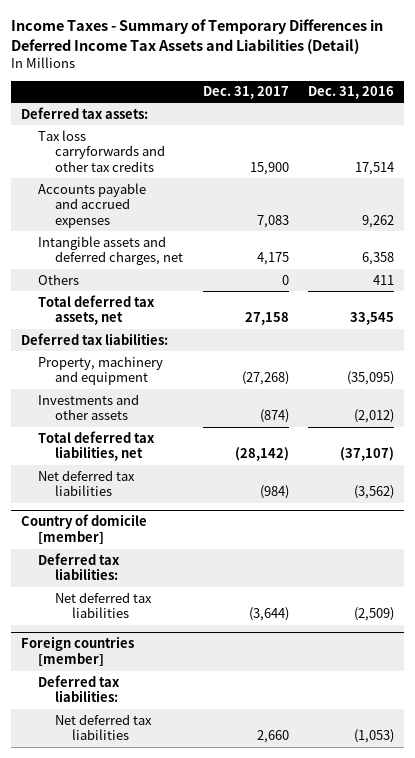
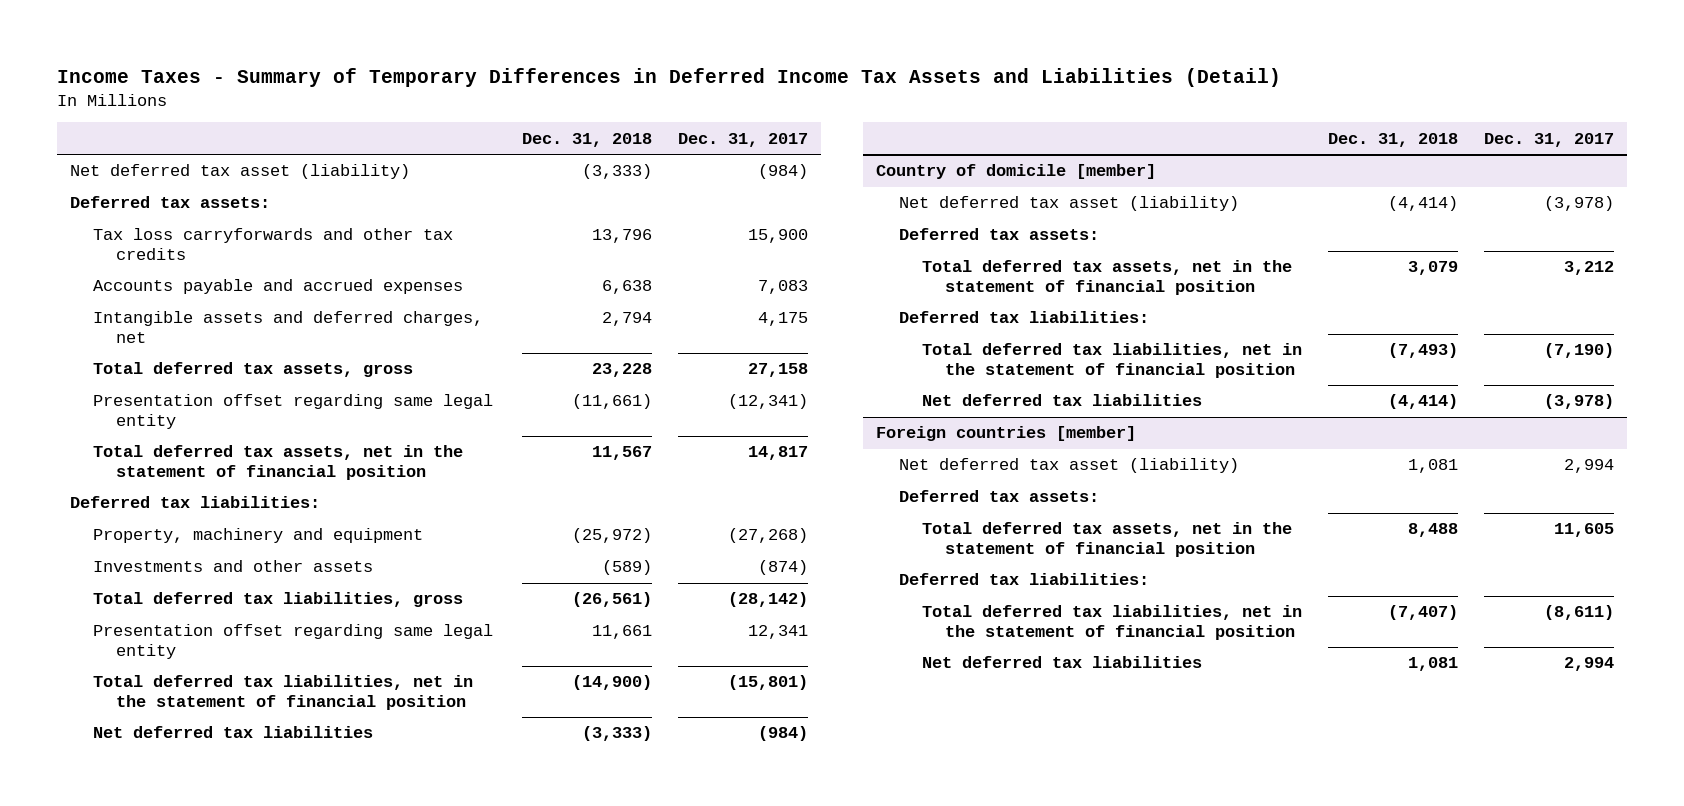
[308,86,395,100] Dec. 31, 2016 -> none
none -> [521,132,652,147] Dec. 31, 2018
none -> [70,164,411,180] Net deferred tax asset (liability)
[37,273,79,285] Others -> none
none -> [92,362,413,378] Total deferred tax assets, gross
none -> [92,394,493,429] Presentation offset regarding same legal entity
[37,294,155,326] Total deferred tax assets, net -> [92,445,463,480] Total deferred tax assets, net in the statement of financial position
[244,312,289,326] 27,158 -> [748,446,809,461] 14,817
[37,430,155,462] Total deferred tax liabilities, net -> [92,592,463,608] Total deferred tax liabilities, gross
none -> [92,624,493,659] Presentation offset regarding same legal entity
none -> [92,675,473,710] Total deferred tax liabilities, net in the statement of financial position
none -> [898,196,1239,212] Net deferred tax asset (liability)
none -> [898,228,1099,241] Deferred tax assets:
none -> [921,260,1292,295] Total deferred tax assets, net in the statement of financial position
none -> [921,343,1302,378] Total deferred tax liabilities, net in the statement of financial position
[248,607,289,622] (3,644) -> [1544,394,1615,410] (3,978)
none -> [898,458,1239,474] Net deferred tax asset (liability)
none -> [898,490,1099,503] Deferred tax assets:
none -> [921,522,1292,557] Total deferred tax assets, net in the statement of financial position
none -> [921,605,1302,640] Total deferred tax liabilities, net in the statement of financial position
[256,730,289,744] 2,660 -> [1564,657,1615,672] 2,994

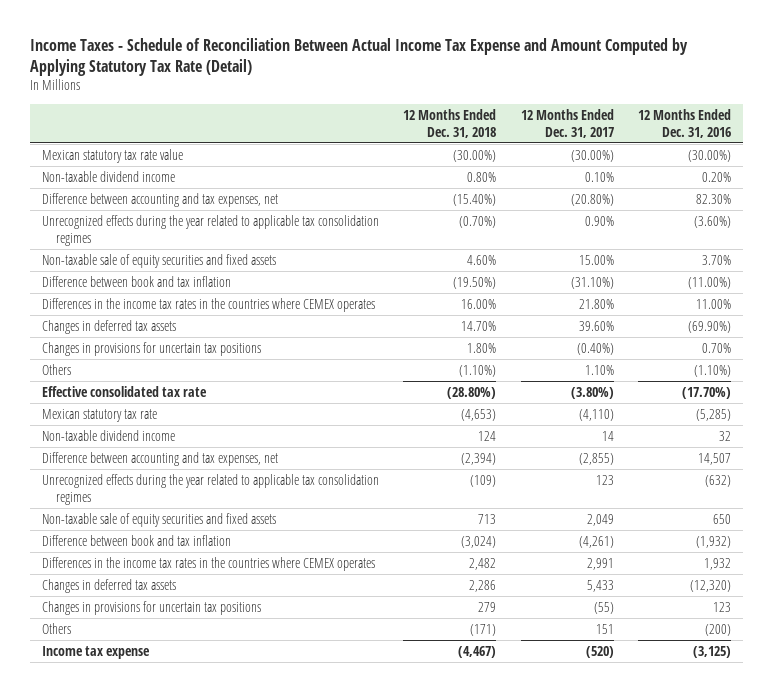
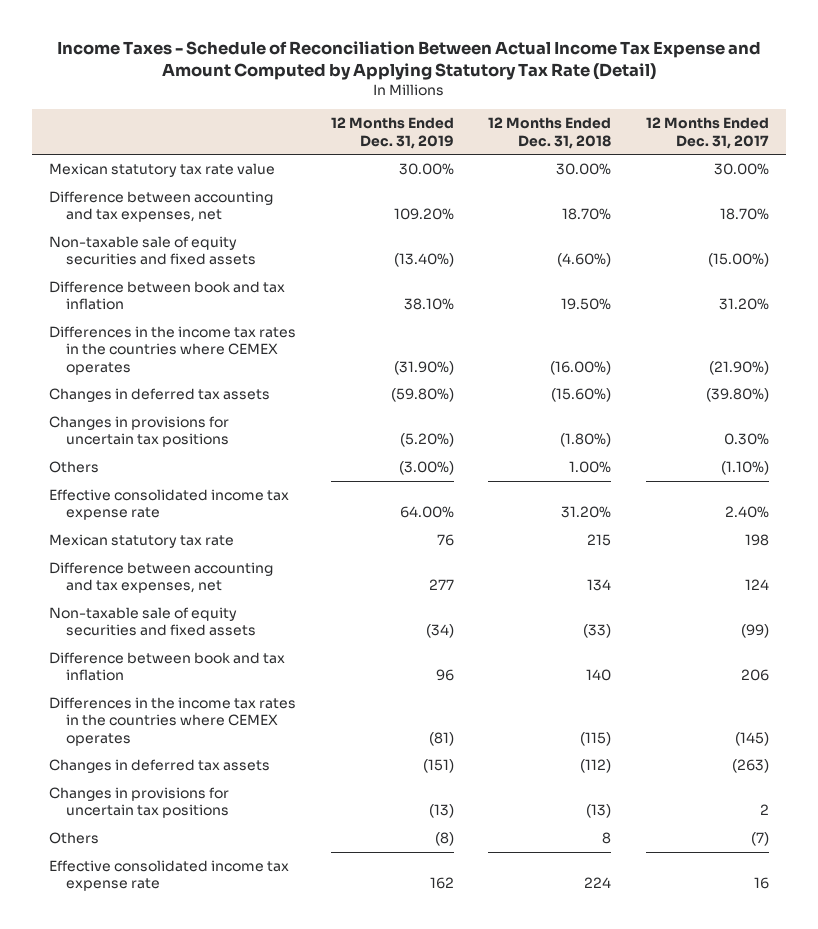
[637,108,731,138] 12 Months Ended Dec. 31, 2016 -> none
none -> [330,117,454,149] 12 Months Ended Dec. 31, 2019
[41,170,175,182] Non-taxable dividend income -> none
[41,214,379,246] Unrecognized effects during the year related to applicable tax consolidation regimes -> none
[41,429,175,441] Non-taxable dividend income -> none
[41,473,379,505] Unrecognized effects during the year related to applicable tax consolidation regimes -> none
[453,149,497,162] (30.00%) -> [556,162,612,175] 30.00%
[570,149,614,162] (30.00%) -> [713,162,769,175] 30.00%
[453,193,497,206] (15.40%) -> [562,208,612,221] 18.70%
[570,193,614,206] (20.80%) -> [719,208,769,221] 18.70%
[467,254,497,265] 4.60% -> [557,253,612,268] (4.60%)
[578,254,614,265] 15.00% -> [707,253,769,268] (15.00%)
[453,276,497,289] (19.50%) -> [561,298,612,311] 19.50%
[570,276,614,289] (31.10%) -> [718,298,769,311] 31.20%
[461,298,497,309] 16.00% -> [550,360,612,375] (16.00%)
[578,298,614,309] 21.80% -> [708,360,769,375] (21.90%)
[461,320,497,331] 14.70% -> [551,387,612,402] (15.60%)
[578,320,614,331] 39.60% -> [705,387,769,402] (39.80%)
[467,342,497,353] 1.80% -> [560,433,612,448] (1.80%)
[576,342,614,355] (0.40%) -> [723,433,769,446] 0.30%
[459,364,497,377] (1.10%) -> [569,460,612,473] 1.00%
[584,364,614,375] 1.10% -> [720,460,769,475] (1.10%)
[41,385,207,397] Effective consolidated tax rate -> [49,488,290,521] Effective consolidated income tax expense rate
[447,386,497,399] (28.80%) -> [561,506,612,519] 31.20%
[570,386,614,399] (3.80%) -> [724,506,769,519] 2.40%
[461,408,497,421] (4,653) -> [587,533,612,546] 215
[578,408,614,421] (4,110) -> [744,533,769,546] 198
[461,452,497,465] (2,394) -> [587,579,612,592] 134
[578,452,614,465] (2,855) -> [744,579,769,591] 124
[478,513,497,524] 713 -> [583,624,612,639] (33)
[586,513,614,526] 2,049 -> [740,624,769,639] (99)
[461,535,497,548] (3,024) -> [586,669,612,682] 140
[578,535,614,548] (4,261) -> [740,669,769,682] 206
[469,557,497,570] 2,482 -> [580,731,612,746] (115)
[586,557,614,570] 2,991 -> [734,731,769,746] (145)
[469,579,497,592] 2,286 -> [580,758,612,773] (112)
[586,579,614,592] 5,433 -> [731,758,769,773] (263)
[478,601,497,612] 279 -> [586,804,612,819] (13)
[593,601,614,614] (55) -> [759,804,769,816] 2
[470,623,497,636] (171) -> [602,831,612,844] 8
[595,623,614,634] 151 -> [750,831,769,846] (7)
[41,645,150,659] Income tax expense -> [49,859,290,892] Effective consolidated income tax expense rate
[458,645,497,658] (4,467) -> [584,877,612,889] 224
[585,645,614,658] (520) -> [753,877,769,890] 16

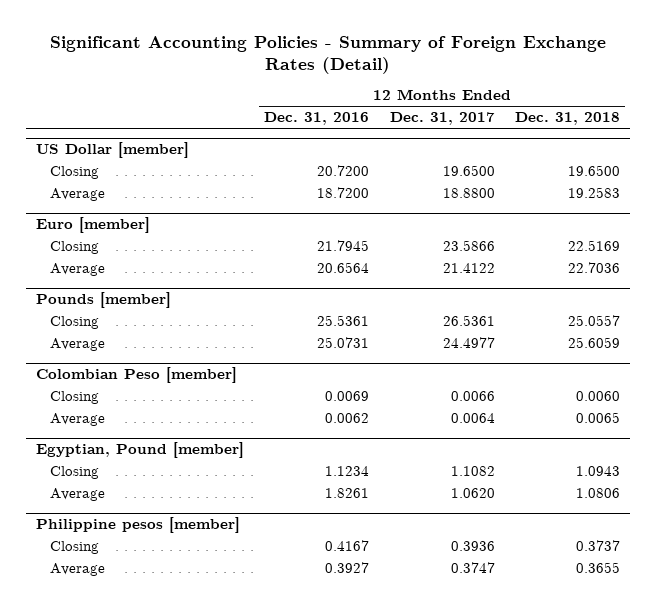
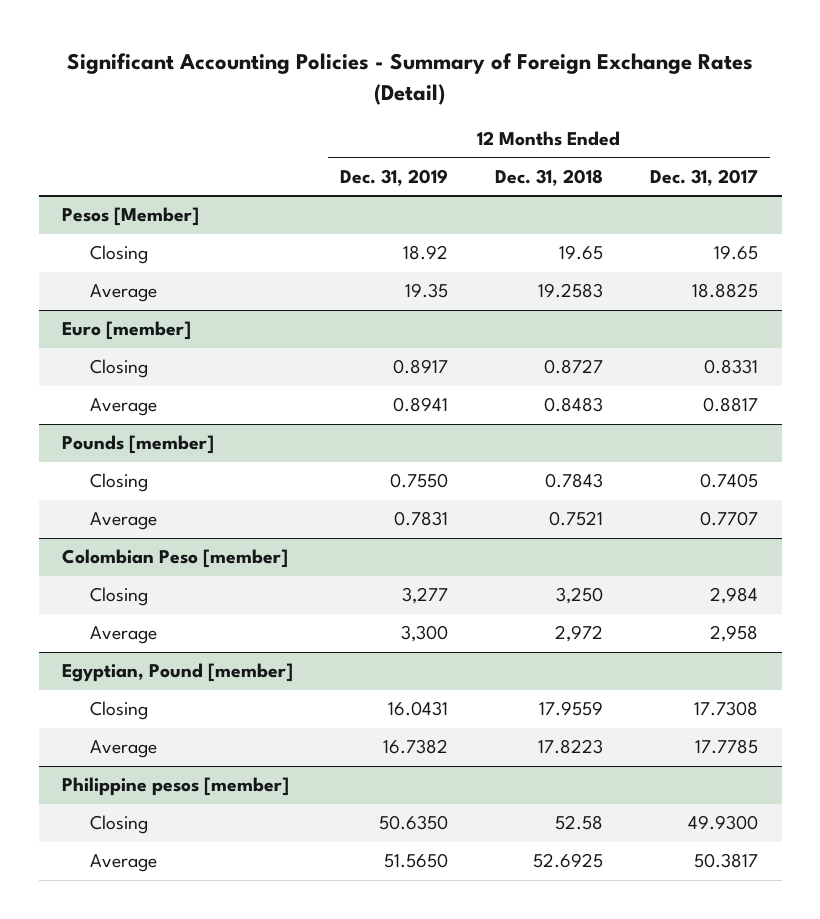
[264,112,370,126] Dec. 31, 2016 -> none
none -> [340,168,449,186] Dec. 31, 2019
[36,141,190,158] US Dollar [member] -> none
none -> [62,207,200,227] Pesos [Member]
[442,164,495,176] 19.6500 -> [714,245,759,261] 19.65
[567,164,620,176] 19.6500 -> [559,245,604,261] 19.65
[442,187,495,198] 18.8800 -> [692,283,759,299] 18.8825
[442,239,495,251] 23.5866 -> [704,359,759,375] 0.8331
[567,239,620,251] 22.5169 -> [544,359,604,375] 0.8727
[442,262,495,273] 21.4122 -> [703,397,759,413] 0.8817
[567,261,620,273] 22.7036 -> [544,397,604,413] 0.8483
[442,314,495,326] 26.5361 -> [700,473,759,489] 0.7405
[567,314,620,326] 25.0557 -> [545,473,604,489] 0.7843
[442,336,495,348] 24.4977 -> [700,511,759,527] 0.7707
[567,336,620,348] 25.6059 -> [549,511,604,527] 0.7521
[450,390,495,401] 0.0066 -> [710,587,759,605] 2,984
[575,390,620,401] 0.0060 -> [556,587,604,605] 3,250
[450,412,495,423] 0.0064 -> [710,625,759,643] 2,958
[575,411,620,423] 0.0065 -> [555,625,604,643] 2,972
[450,465,495,476] 1.1082 -> [694,701,759,717] 17.7308
[575,465,620,476] 1.0943 -> [539,701,604,717] 17.9559
[450,487,495,498] 1.0620 -> [695,739,759,755] 17.7785
[575,487,620,498] 1.0806 -> [538,739,604,755] 17.8223
[450,540,495,551] 0.3936 -> [688,815,759,831] 49.9300
[575,539,620,551] 0.3737 -> [555,815,604,831] 52.58
[450,561,495,573] 0.3747 -> [694,853,759,869] 50.3817
[575,561,620,573] 0.3655 -> [533,853,604,869] 52.6925

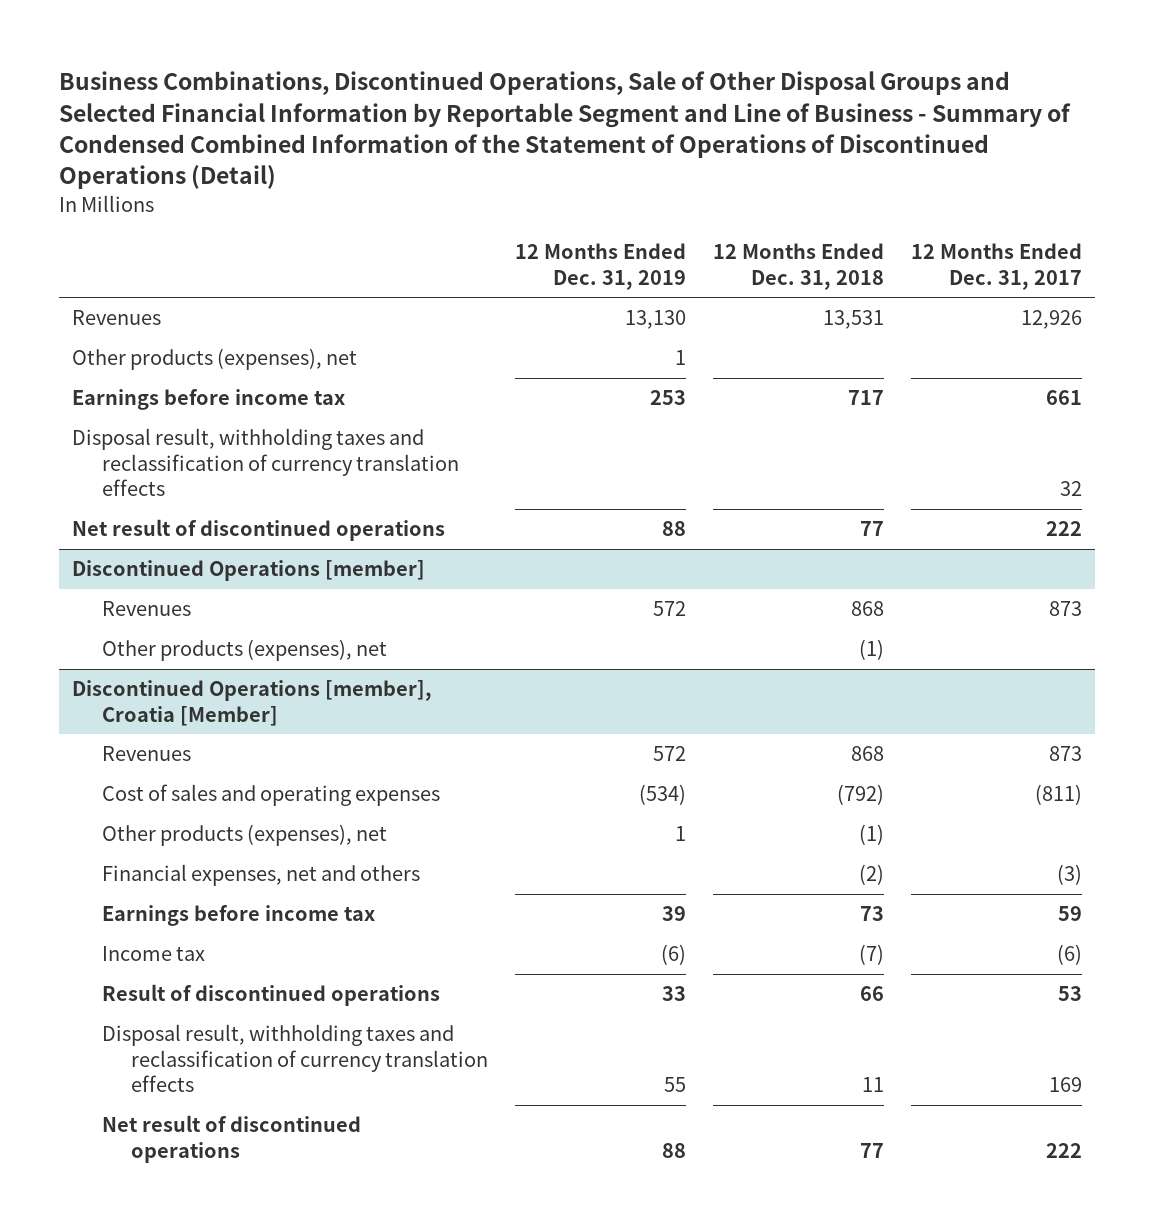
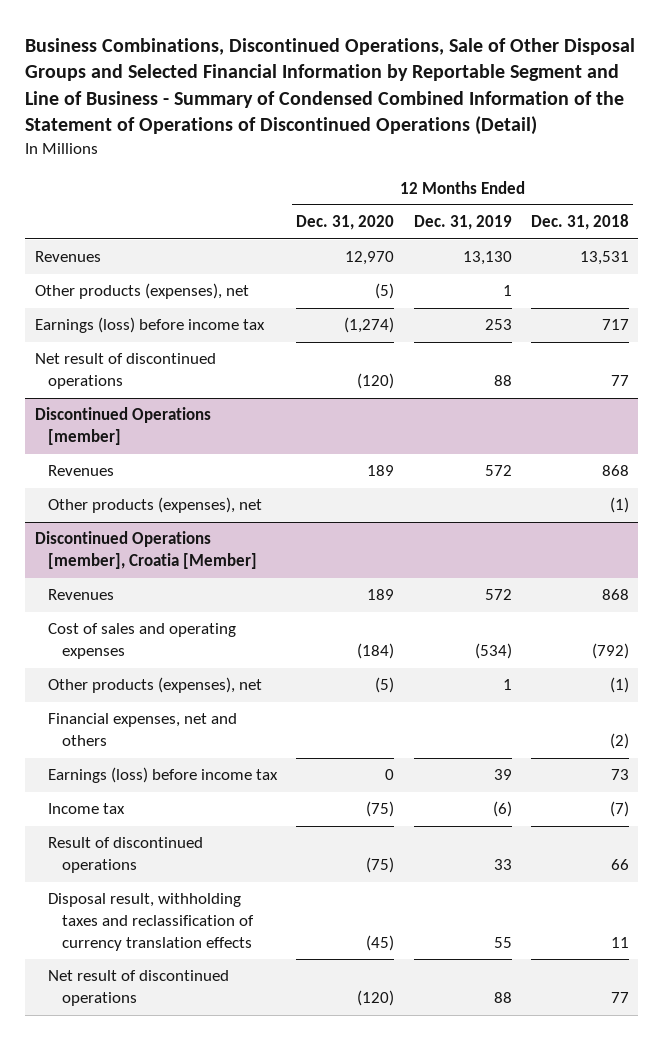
[910,243,1082,290] 12 Months Ended Dec. 31, 2017 -> none
none -> [296,215,395,231] Dec. 31, 2020
[72,428,459,497] Disposal result, withholding taxes and reclassification of currency translation effects -> none
[72,389,346,411] Earnings before income tax -> [34,317,265,334] Earnings (loss) before income tax
[101,905,375,927] Earnings before income tax -> [48,767,279,784] Earnings (loss) before income tax

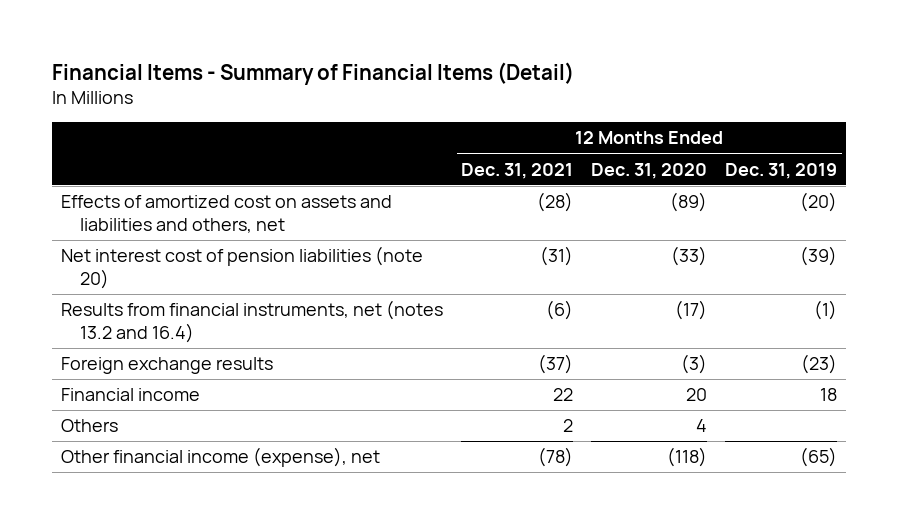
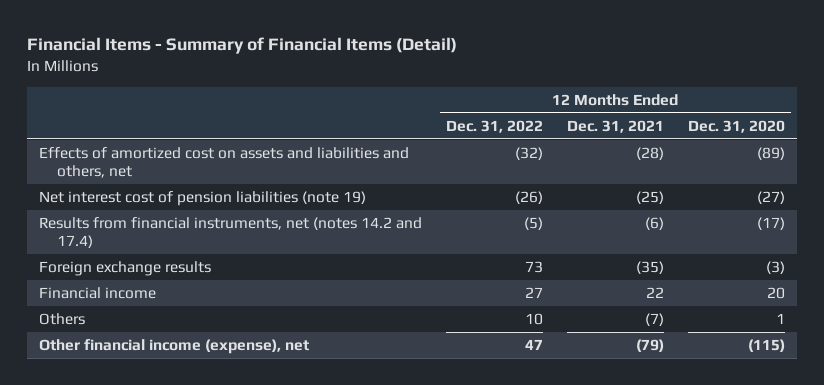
[725,162,838,179] Dec. 31, 2019 -> none
none -> [445,119,543,133] Dec. 31, 2022
[61,246,424,289] Net interest cost of pension liabilities (note 20) -> [38,191,366,207] Net interest cost of pension liabilities (note 19)
[540,246,574,267] (31) -> [635,191,664,205] (25)
[671,246,708,267] (33) -> [757,191,786,205] (27)
[61,300,444,343] Results from financial instruments, net (notes 13.2 and 16.4) -> [38,217,422,249] Results from financial instruments, net (notes 14.2 and 17.4)
[538,354,574,375] (37) -> [635,261,664,275] (35)
[563,419,574,433] 2 -> [644,313,664,327] (7)
[696,419,708,433] 4 -> [776,313,786,325] 1
[538,447,574,468] (78) -> [635,339,664,353] (79)
[667,447,708,468] (118) -> [748,339,786,353] (115)

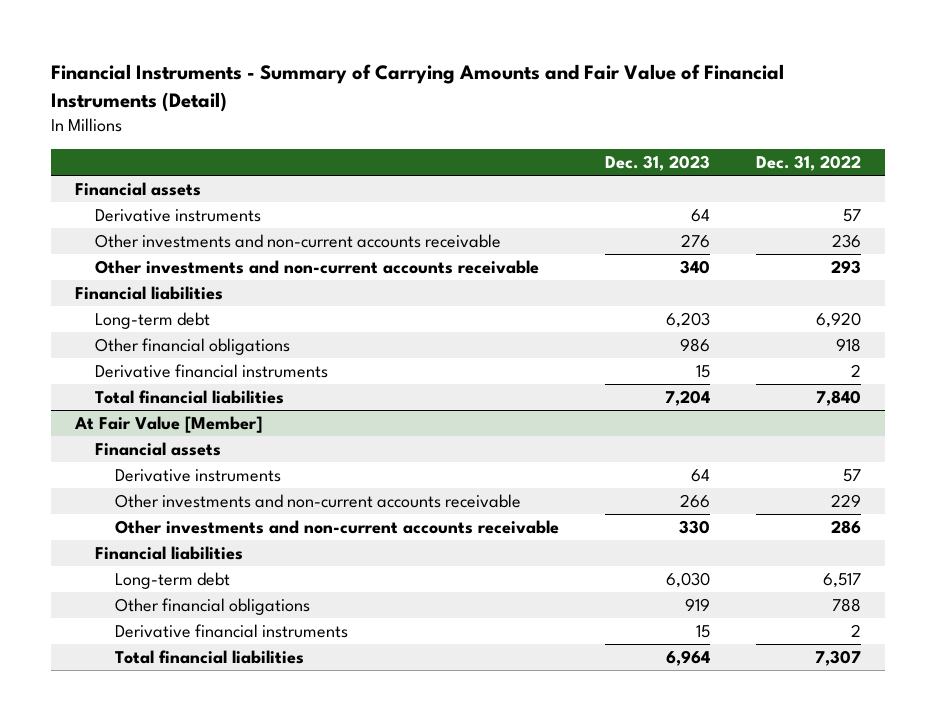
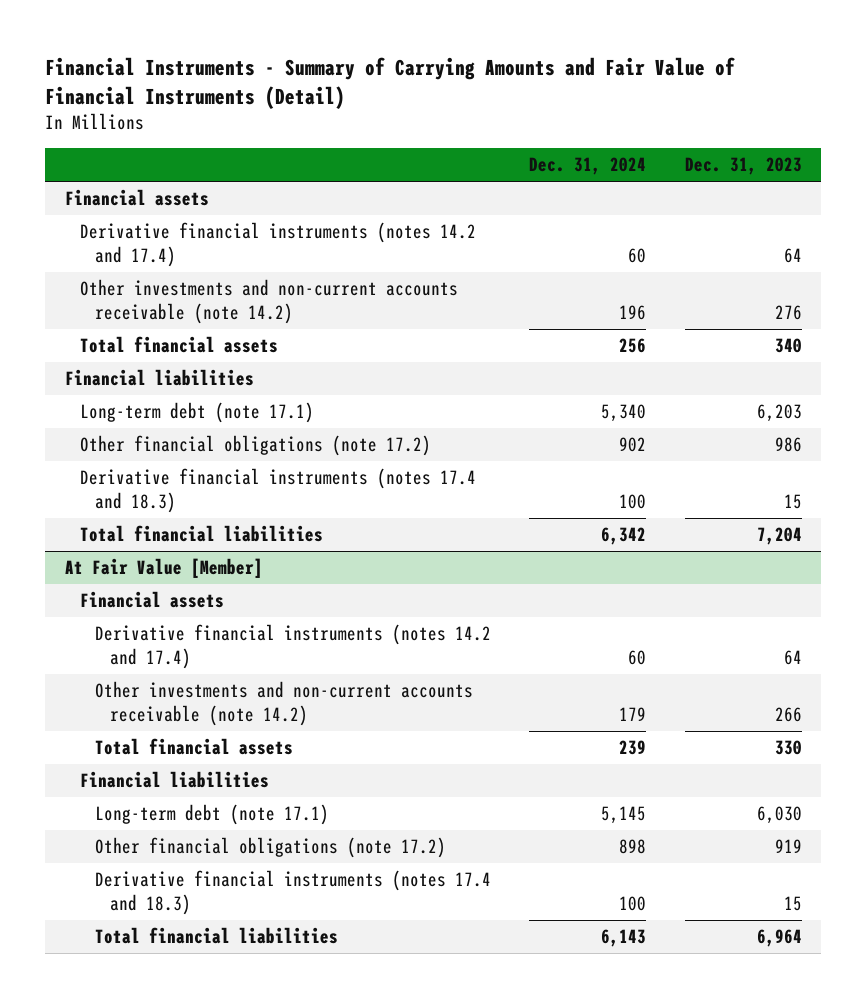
[756,155,862,172] Dec. 31, 2022 -> none
none -> [529,157,647,176] Dec. 31, 2024
[94,209,261,223] Derivative instruments -> [79,222,476,268] Derivative financial instruments (notes 14.2 and 17.4)
[94,234,501,249] Other investments and non-current accounts receivable -> [79,279,458,325] Other investments and non-current accounts receivable (note 14.2)
[94,260,539,275] Other investments and non-current accounts receivable -> [79,336,278,354] Total financial assets
[94,312,210,330] Long-term debt -> [79,402,314,424] Long-term debt (note 17.1)
[94,338,290,356] Other financial obligations -> [79,435,431,457] Other financial obligations (note 17.2)
[94,364,328,379] Derivative financial instruments -> [79,468,476,514] Derivative financial instruments (notes 17.4 and 18.3)
[114,469,281,483] Derivative instruments -> [94,624,491,670] Derivative financial instruments (notes 14.2 and 17.4)
[114,494,521,509] Other investments and non-current accounts receivable -> [94,681,473,727] Other investments and non-current accounts receivable (note 14.2)
[114,520,559,535] Other investments and non-current accounts receivable -> [94,738,293,756] Total financial assets
[114,572,230,590] Long-term debt -> [94,804,329,826] Long-term debt (note 17.1)
[114,598,310,616] Other financial obligations -> [94,837,446,859] Other financial obligations (note 17.2)
[114,624,348,639] Derivative financial instruments -> [94,870,491,916] Derivative financial instruments (notes 17.4 and 18.3)

